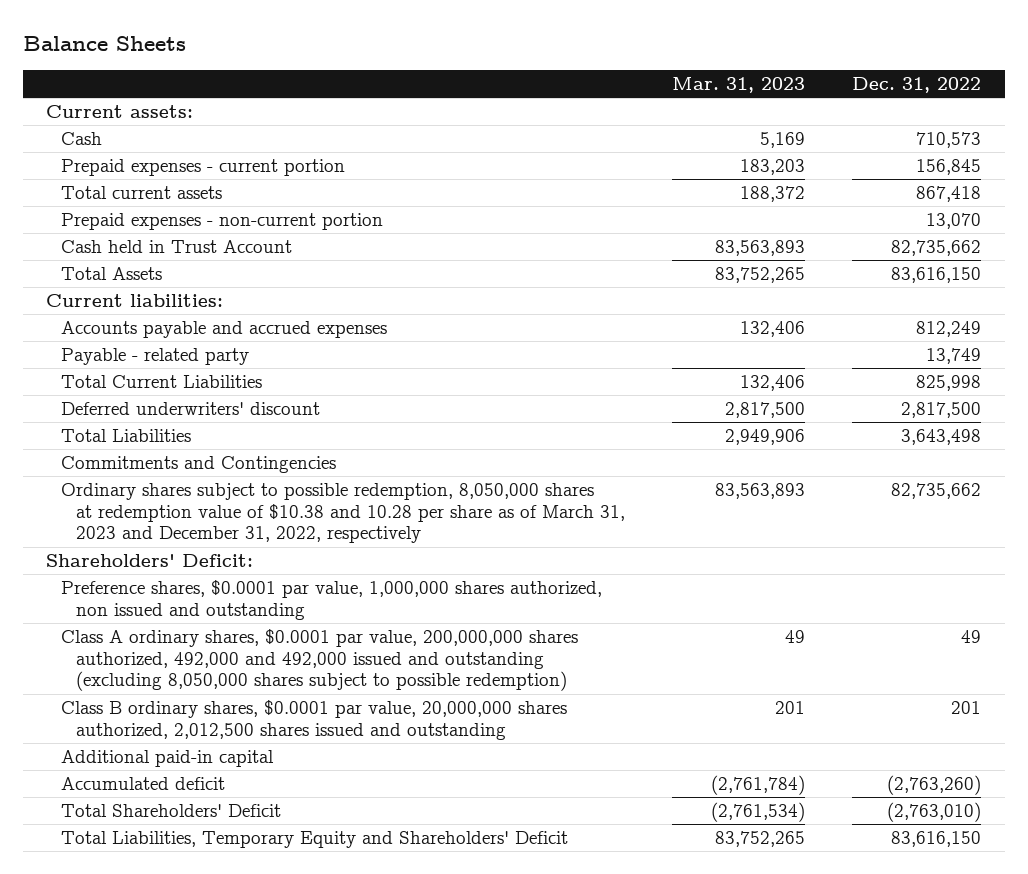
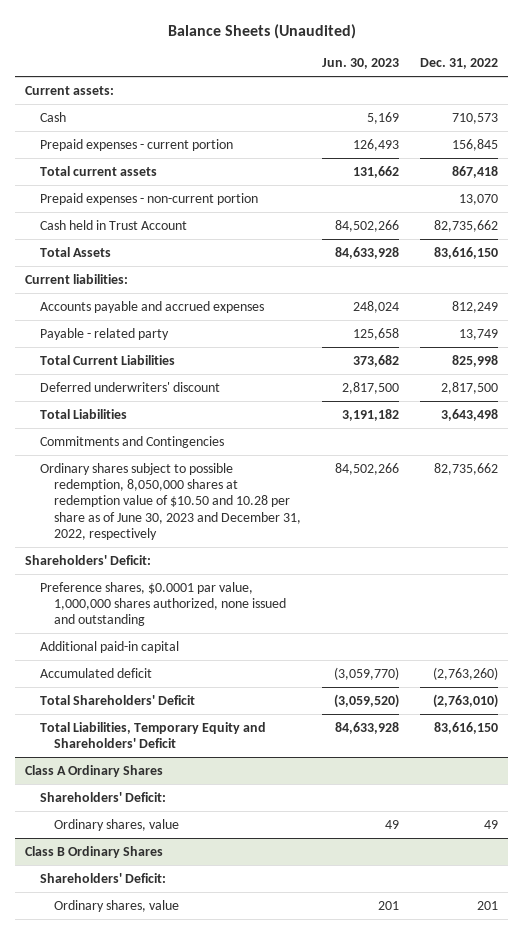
[22,36,186,52] Balance Sheets -> [167,23,356,39] Balance Sheets (Unaudited)
[672,76,806,93] Mar. 31, 2023 -> none
none -> [322,58,400,70] Jun. 30, 2023
[61,483,626,544] Ordinary shares subject to possible redemption, 8,050,000 shares at redemption value of $10.38 and 10.28 per share as of March 31, 2023 and December 31, 2022, respectively -> [39,462,302,540] Ordinary shares subject to possible redemption, 8,050,000 shares at redemption value of $10.50 and 10.28 per share as of June 30, 2023 and December 31, 2022, respectively
[61,629,579,692] Class A ordinary shares, $0.0001 par value, 200,000,000 shares authorized, 492,000 and 492,000 issued and outstanding (excluding 8,050,000 shares subject to possible redemption) -> none
[61,700,568,740] Class B ordinary shares, $0.0001 par value, 20,000,000 shares authorized, 2,012,500 shares issued and outstanding -> none
[61,580,603,620] Preference shares, $0.0001 par value, 1,000,000 shares authorized, non issued and outstanding -> [39,581,287,627] Preference shares, $0.0001 par value, 1,000,000 shares authorized, none issued and outstanding
none -> [25,764,164,777] Class A Ordinary Shares
none -> [39,791,166,802] Shareholders' Deficit:
none -> [54,818,180,831] Ordinary shares, value
none -> [25,845,164,858] Class B Ordinary Shares
none -> [39,872,166,883] Shareholders' Deficit:
none -> [54,899,180,912] Ordinary shares, value

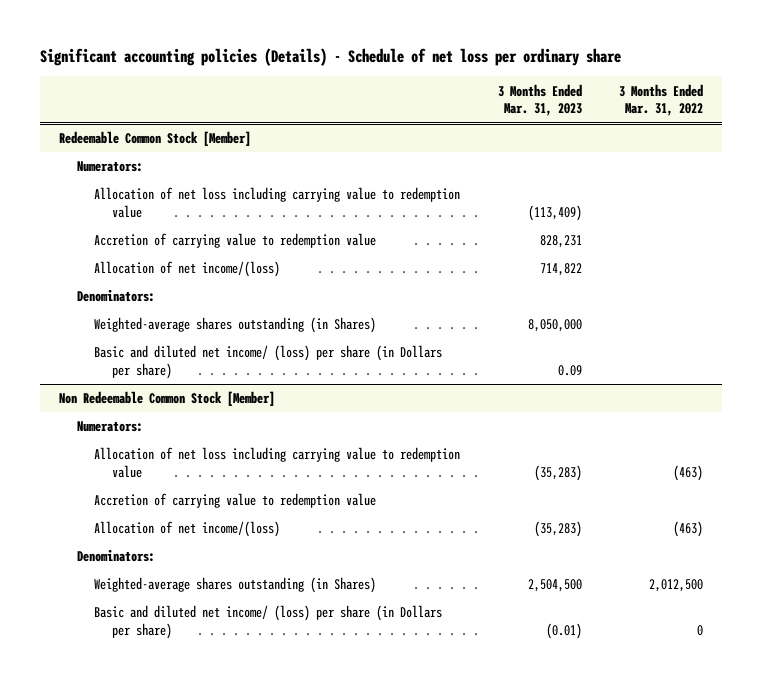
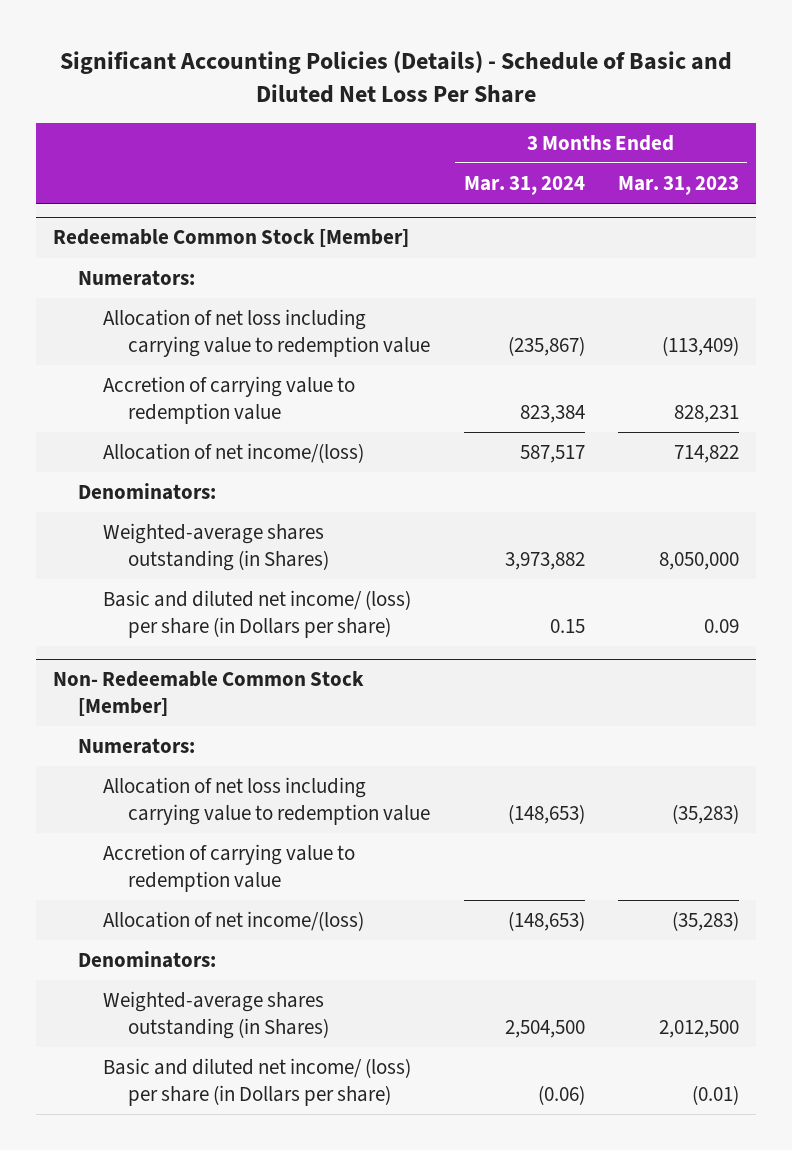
[40,48,622,67] Significant accounting policies (Details) - Schedule of net loss per ordinary share -> [59,50,732,103] Significant Accounting Policies (Details) - Schedule of Basic and Diluted Net Loss Per Share
[619,83,704,117] 3 Months Ended Mar. 31, 2022 -> none
none -> [463,176,585,196] Mar. 31, 2024
[59,391,276,407] Non Redeemable Common Stock [Member] -> [52,671,364,716] Non- Redeemable Common Stock [Member]
[527,579,582,593] 2,504,500 -> [658,1019,739,1038] 2,012,500

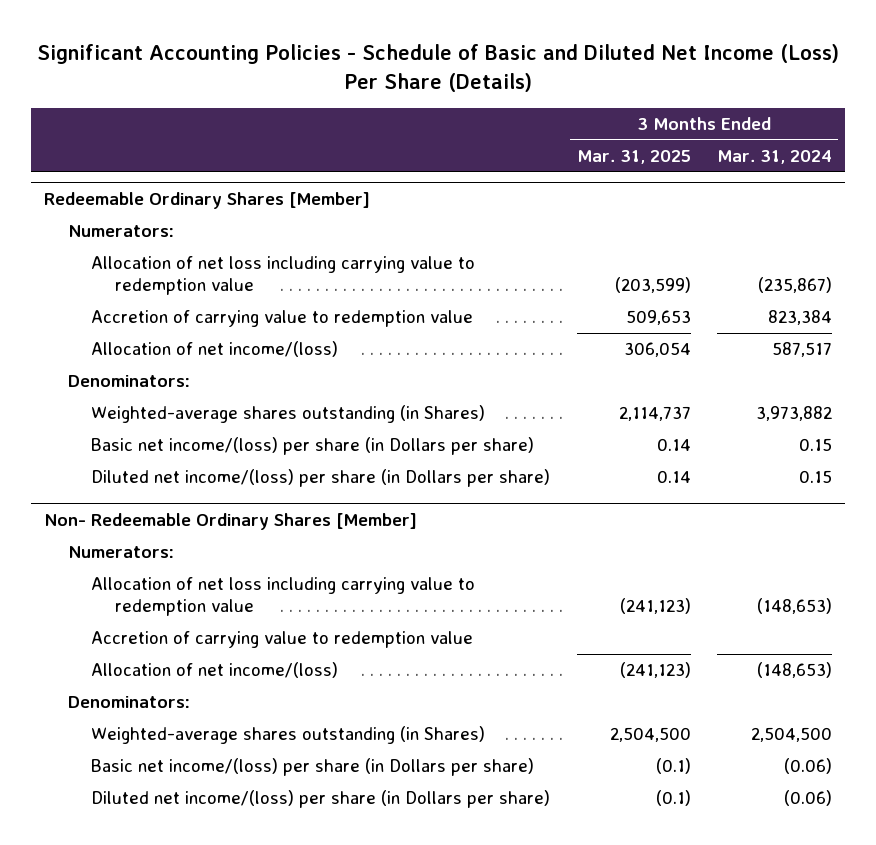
[59,50,732,103] Significant Accounting Policies (Details) - Schedule of Basic and Diluted Net Loss Per Share -> [36,43,839,92] Significant Accounting Policies - Schedule of Basic and Diluted Net Income (Loss) Per Share (Details)
[617,176,739,196] Mar. 31, 2023 -> none
none -> [576,149,691,164] Mar. 31, 2025
[52,229,409,248] Redeemable Common Stock [Member] -> none
none -> [44,192,371,210] Redeemable Ordinary Shares [Member]
[52,671,364,716] Non- Redeemable Common Stock [Member] -> none
[103,590,412,638] Basic and diluted net income/ (loss) per share (in Dollars per share) -> [91,437,535,456] Basic net income/(loss) per share (in Dollars per share)
none -> [91,469,551,488] Diluted net income/(loss) per share (in Dollars per share)
none -> [44,513,418,531] Non- Redeemable Ordinary Shares [Member]
[103,1058,412,1106] Basic and diluted net income/ (loss) per share (in Dollars per share) -> [91,758,535,777] Basic net income/(loss) per share (in Dollars per share)
none -> [91,790,551,809] Diluted net income/(loss) per share (in Dollars per share)

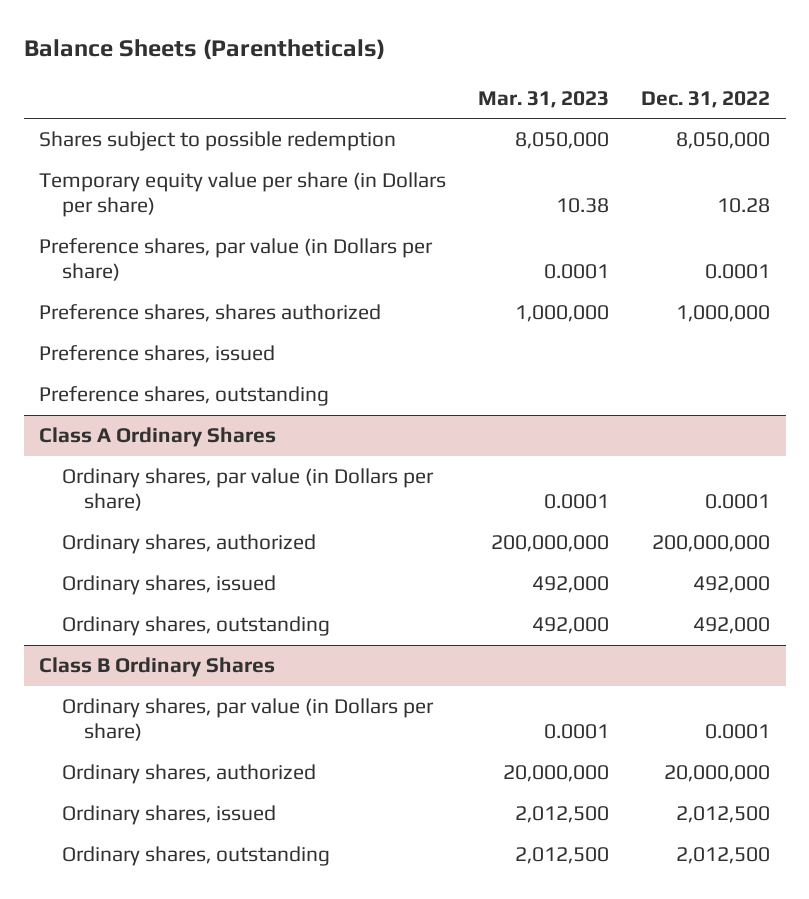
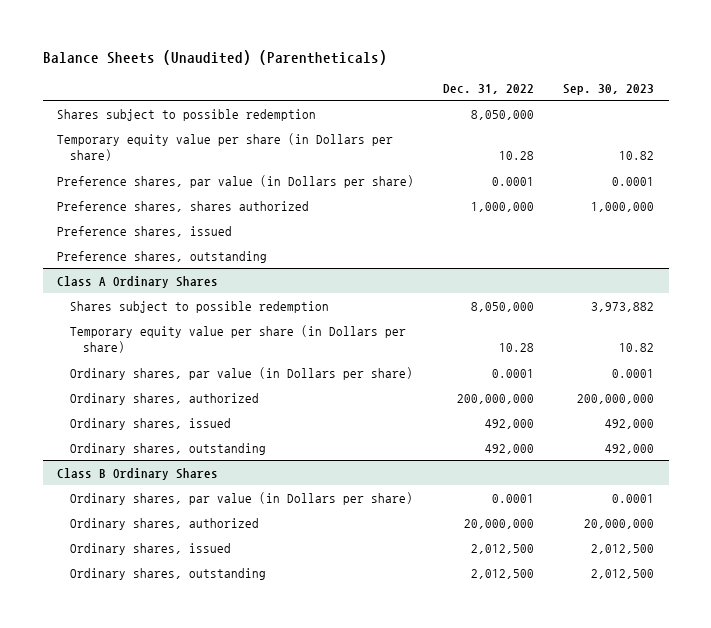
[23,39,385,61] Balance Sheets (Parentheticals) -> [42,50,387,66] Balance Sheets (Unaudited) (Parentheticals)
[478,90,610,108] Mar. 31, 2023 -> none
none -> [563,83,655,95] Sep. 30, 2023
none -> [70,300,330,313] Shares subject to possible redemption
none -> [70,324,407,354] Temporary equity value per share (in Dollars per share)

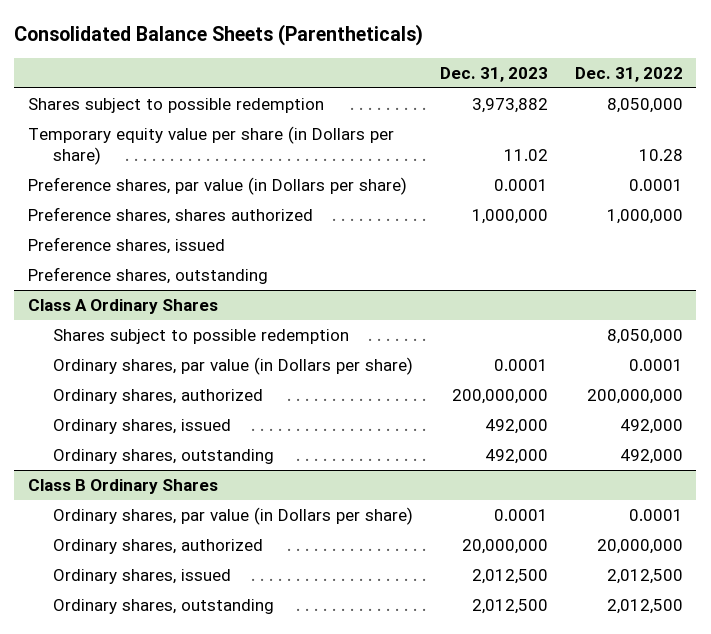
[42,50,387,66] Balance Sheets (Unaudited) (Parentheticals) -> [14,23,424,46] Consolidated Balance Sheets (Parentheticals)
[563,83,655,95] Sep. 30, 2023 -> none
none -> [439,66,548,82] Dec. 31, 2023
[70,324,407,354] Temporary equity value per share (in Dollars per share) -> none

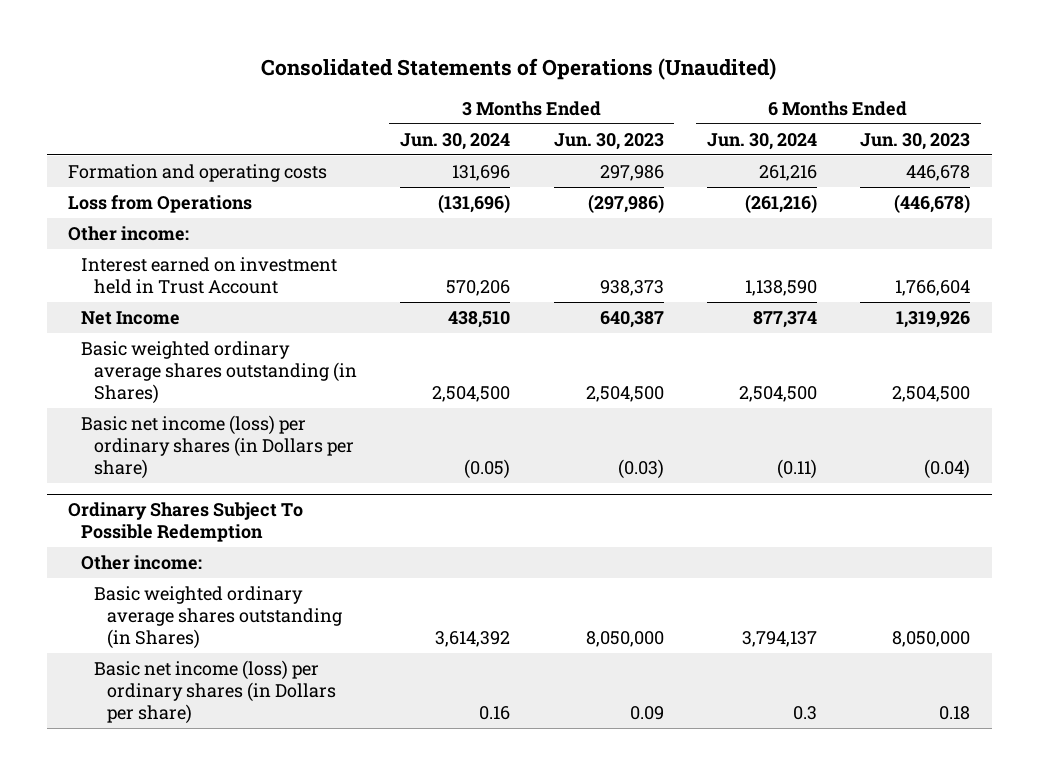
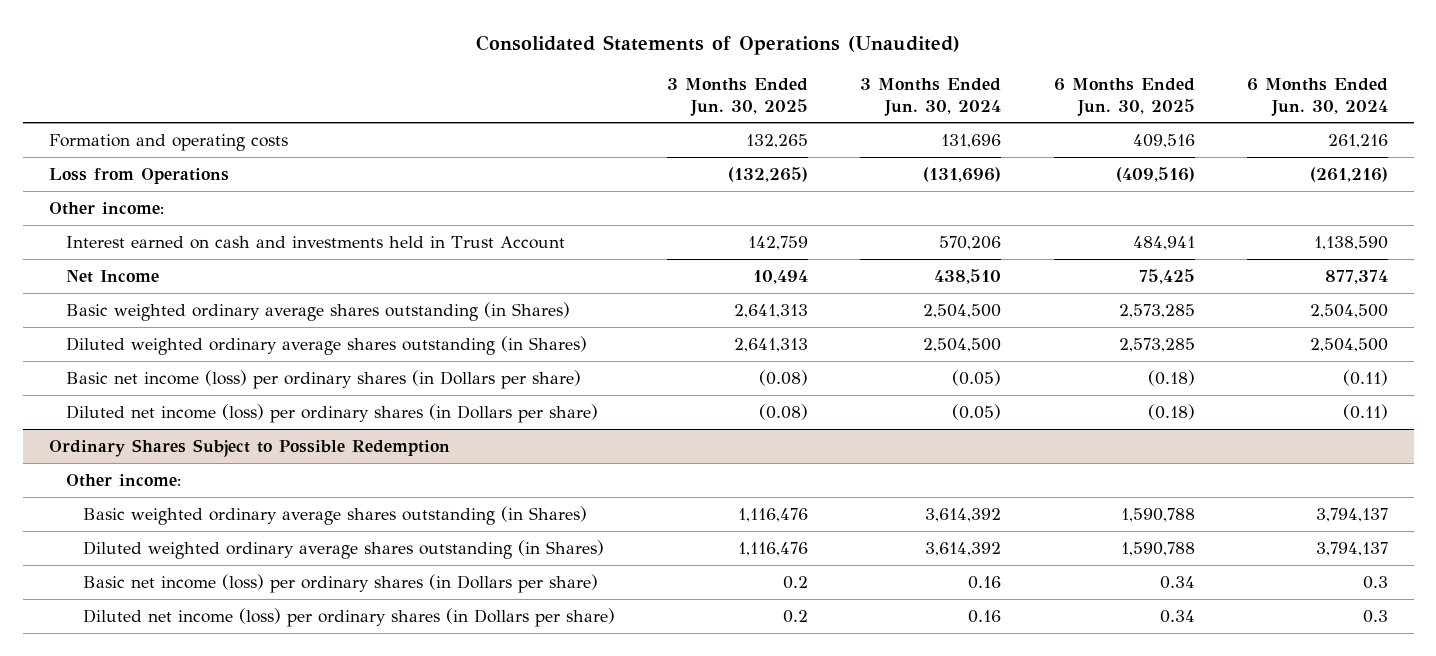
[553,132,664,150] Jun. 30, 2023 -> none
[860,132,971,150] Jun. 30, 2023 -> none
none -> [667,78,809,116] 3 Months Ended Jun. 30, 2025
none -> [1053,78,1195,116] 6 Months Ended Jun. 30, 2025
[81,256,338,295] Interest earned on investment held in Trust Account -> [66,235,566,249] Interest earned on cash and investments held in Trust Account
none -> [66,335,588,355] Diluted weighted ordinary average shares outstanding (in Shares)
none -> [66,403,599,423] Diluted net income (loss) per ordinary shares (in Dollars per share)
[68,501,304,543] Ordinary Shares Subject To Possible Redemption -> [48,438,450,457] Ordinary Shares Subject to Possible Redemption
none -> [83,539,605,559] Diluted weighted ordinary average shares outstanding (in Shares)
none -> [83,607,616,627] Diluted net income (loss) per ordinary shares (in Dollars per share)

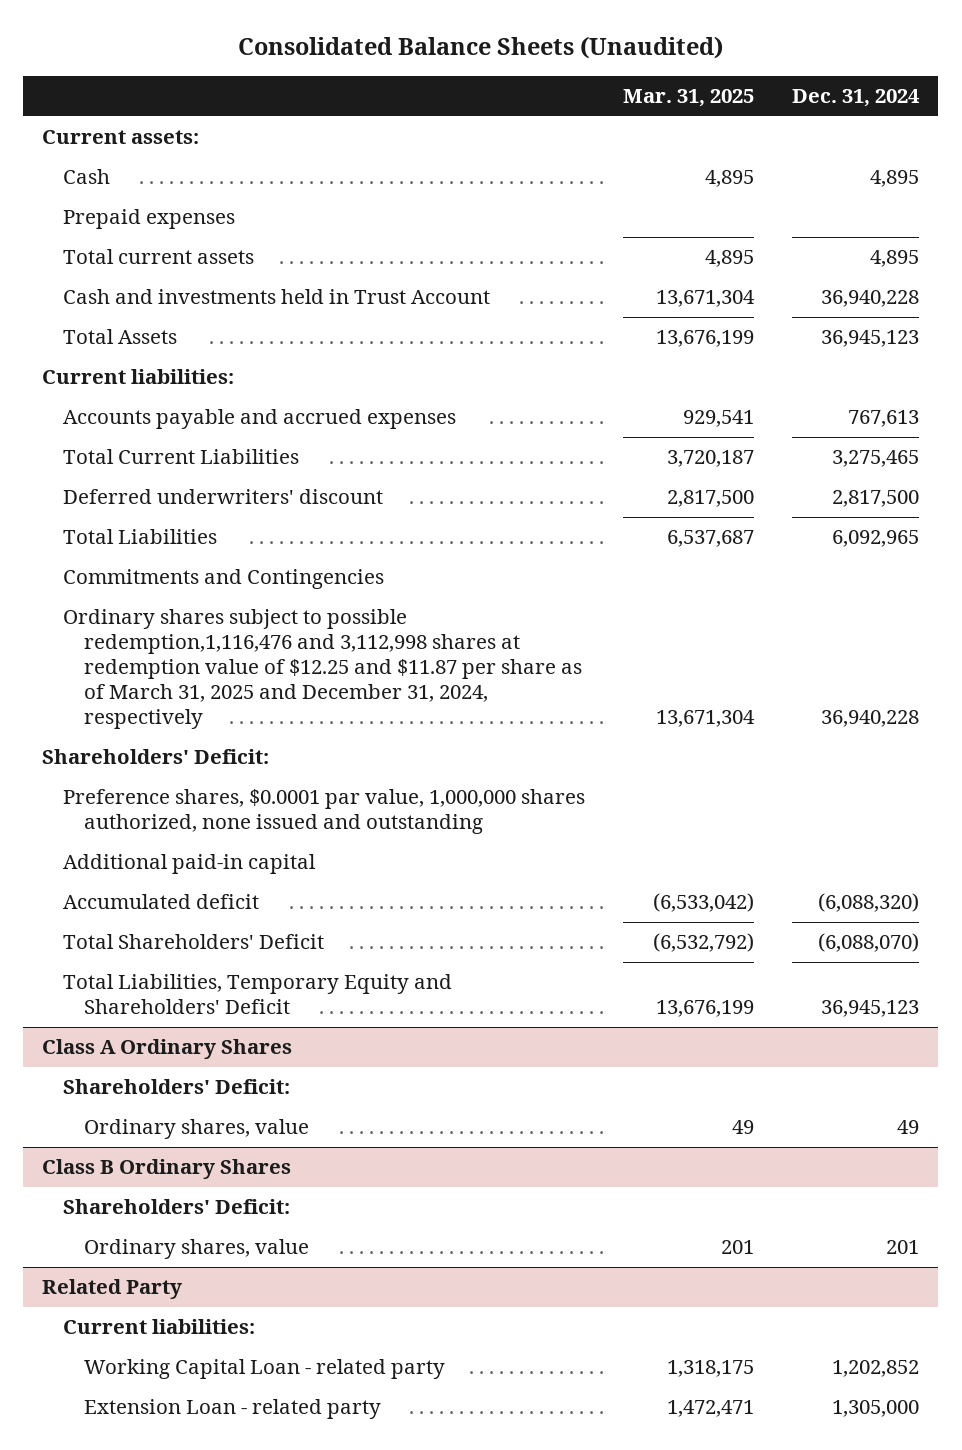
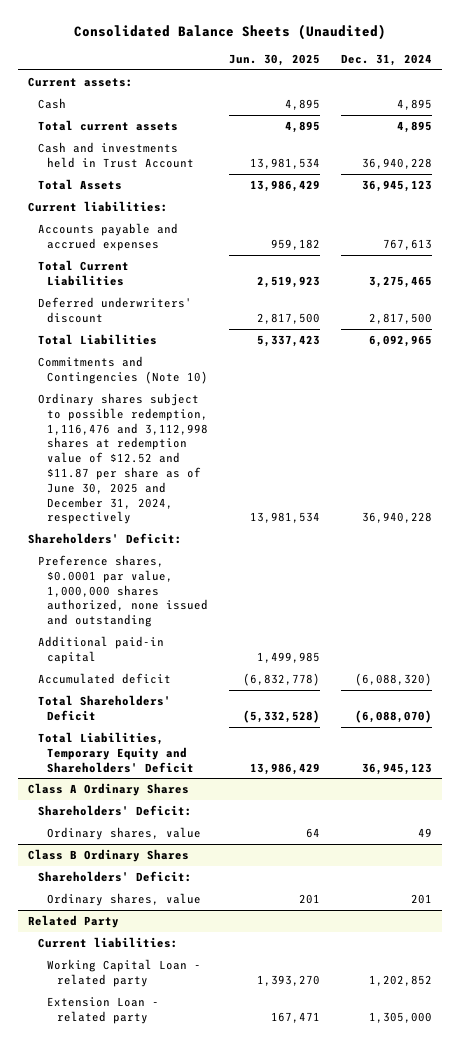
[623,88,755,107] Mar. 31, 2025 -> none
none -> [229,53,321,66] Jun. 30, 2025
[63,209,236,230] Prepaid expenses -> none
[63,569,385,590] Commitments and Contingencies -> [37,355,209,384] Commitments and Contingencies (Note 10)
[63,609,583,729] Ordinary shares subject to possible redemption,1,116,476 and 3,112,998 shares at redemption value of $12.25 and $11.87 per share as of March 31, 2025 and December 31, 2024, respectively -> [37,392,209,525] Ordinary shares subject to possible redemption, 1,116,476 and 3,112,998 shares at redemption value of $12.52 and $11.87 per share as of June 30, 2025 and December 31, 2024, respectively

